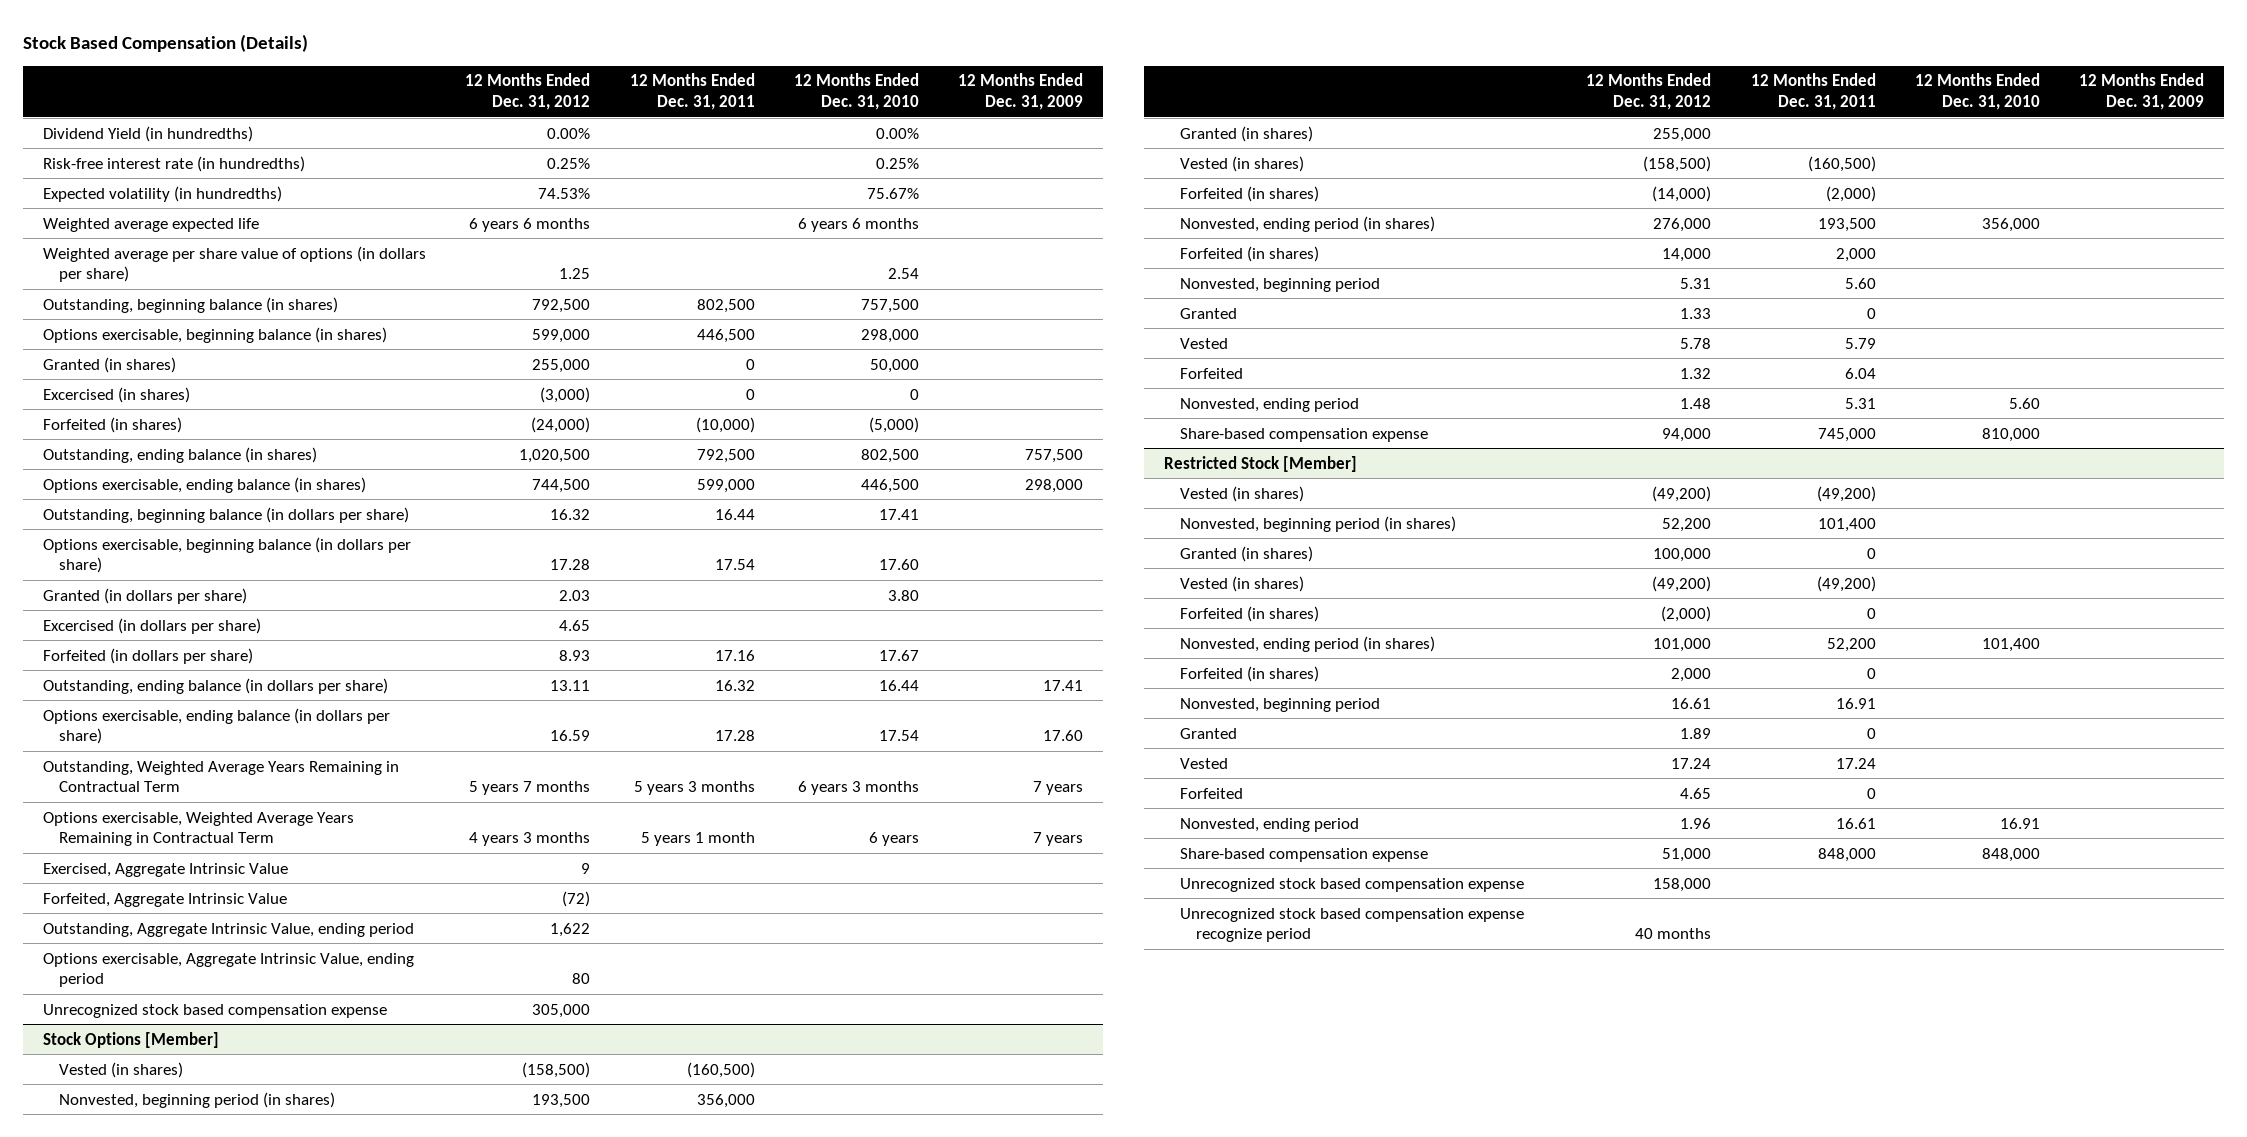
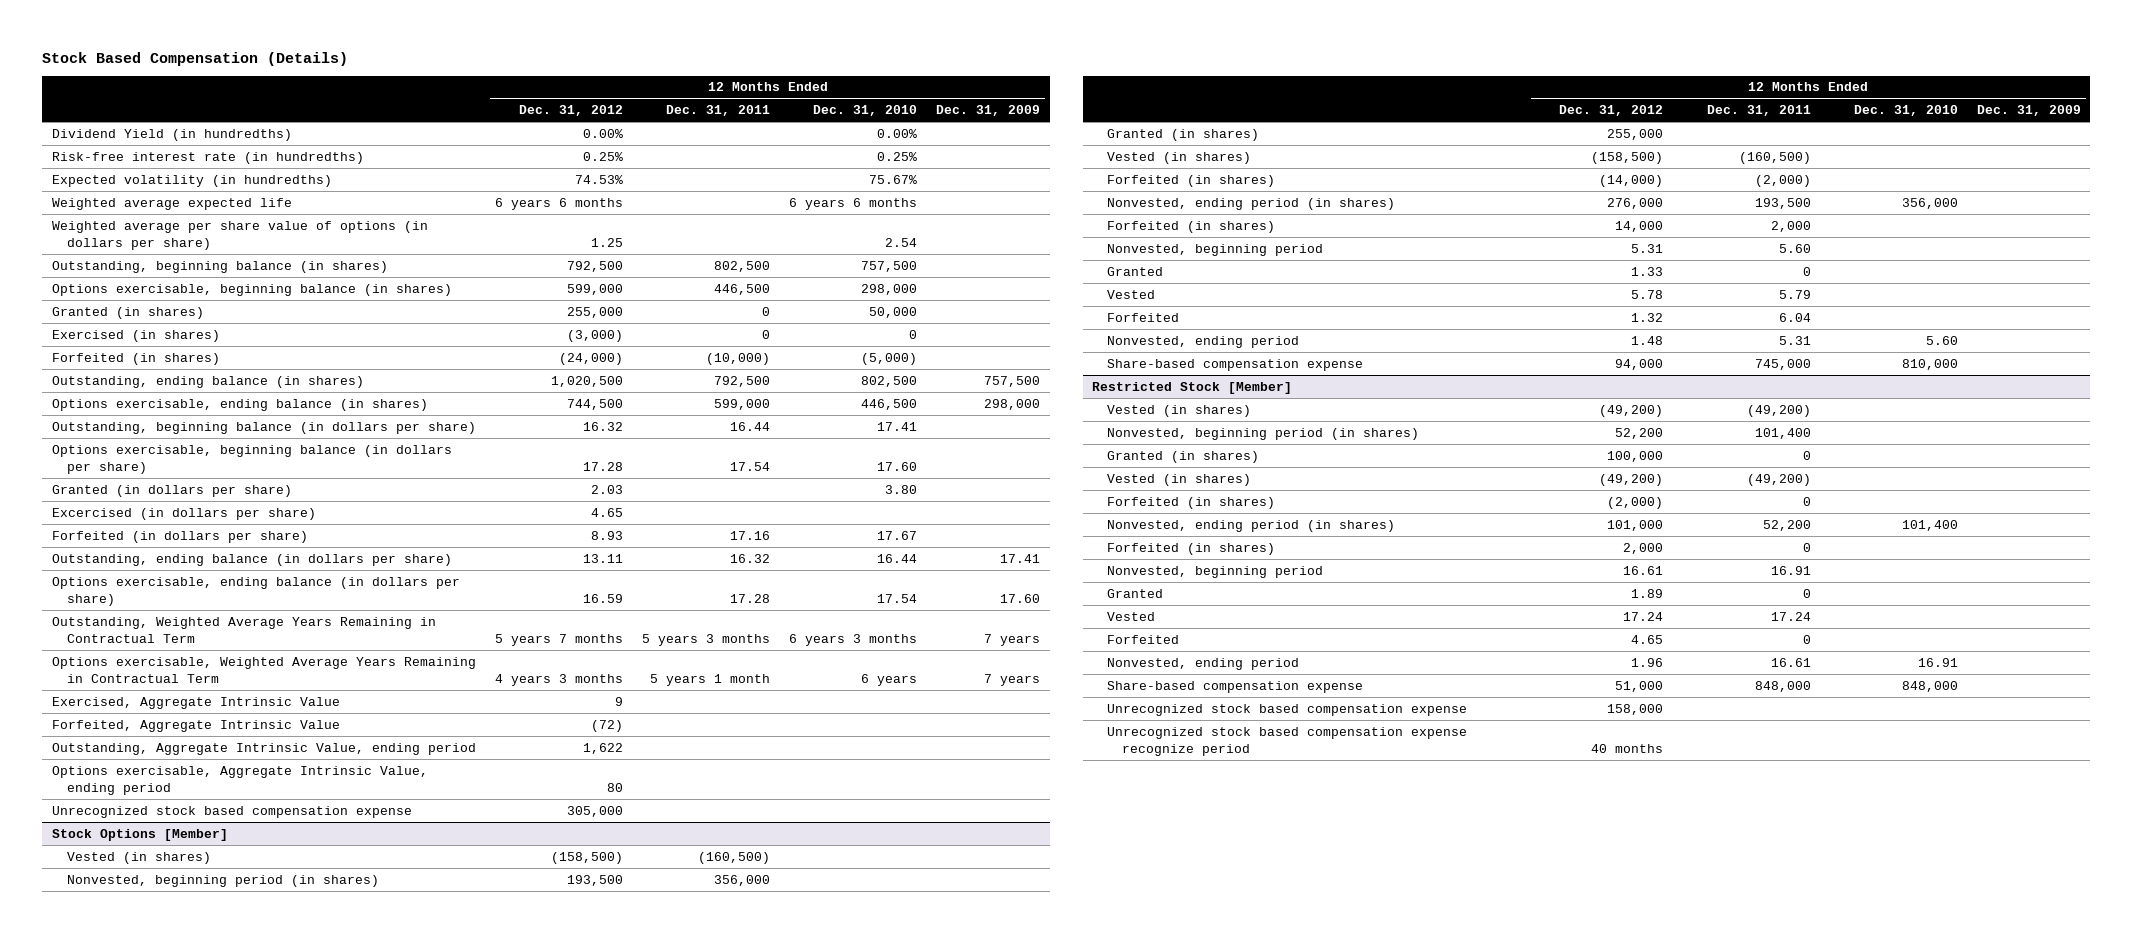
[42,386,190,403] Excercised (in shares) -> [51,329,220,342] Exercised (in shares)

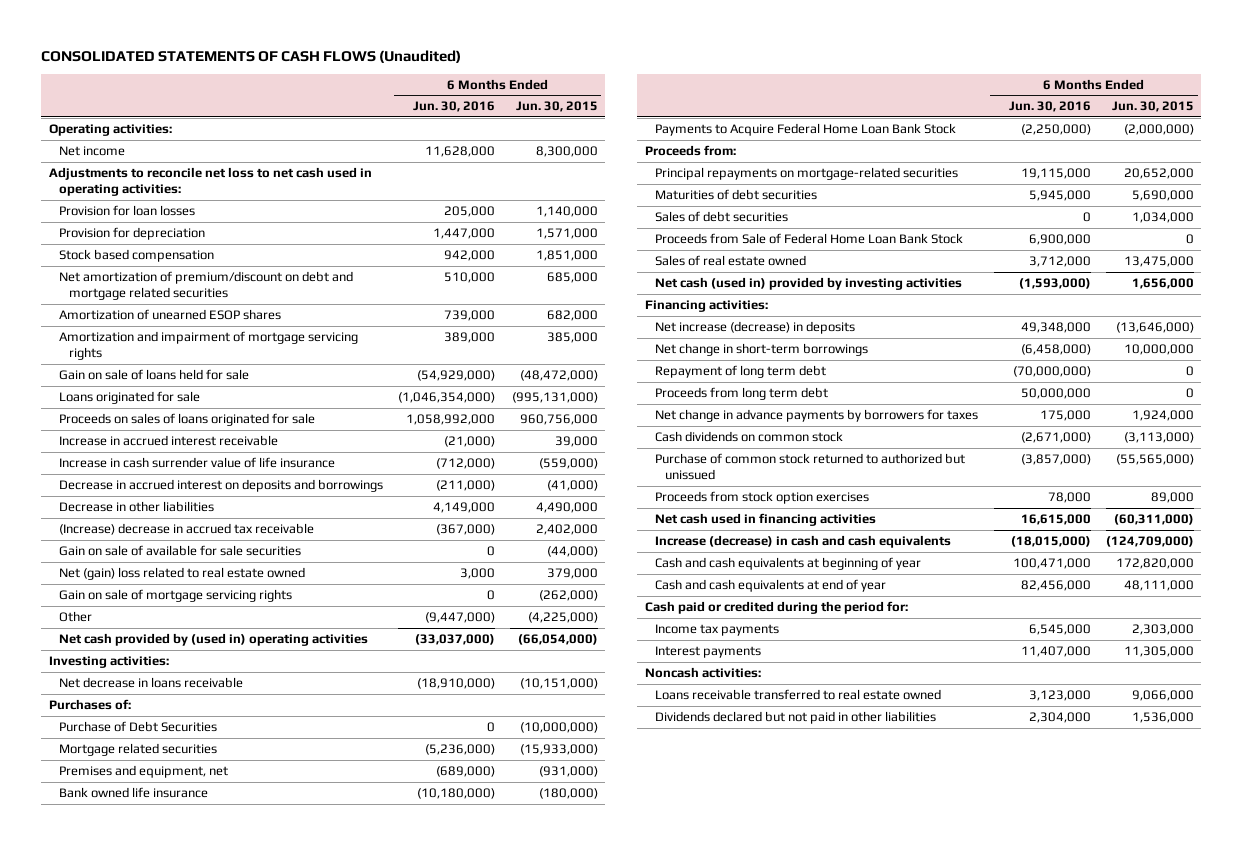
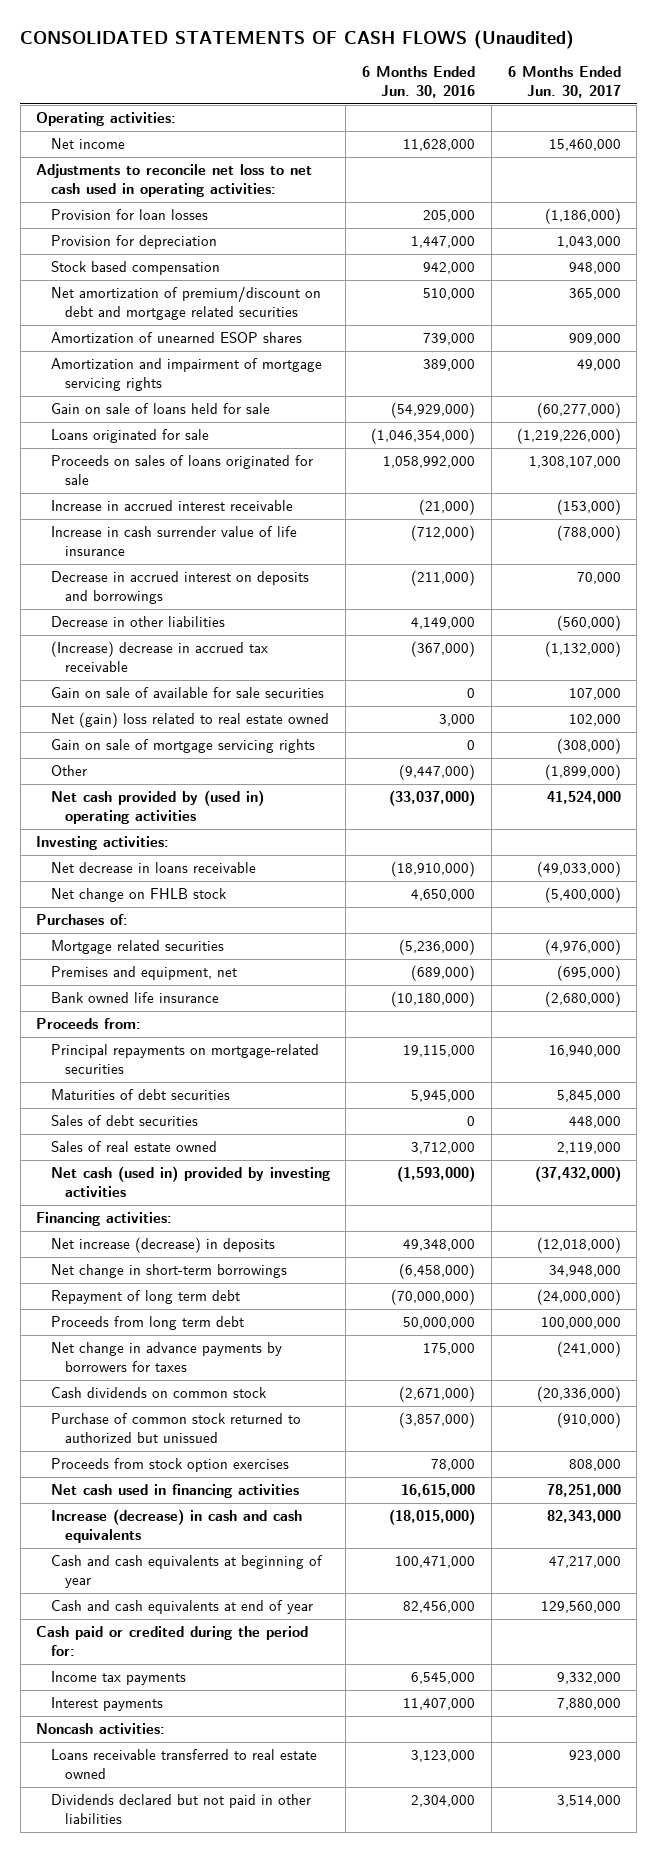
[515,101,598,113] Jun. 30, 2015 -> none
none -> [507,66,621,98] 6 Months Ended Jun. 30, 2017
none -> [50,888,227,903] Net change on FHLB stock
[58,720,217,732] Purchase of Debt Securities -> none
[654,122,956,136] Payments to Acquire Federal Home Loan Bank Stock -> none
[654,232,963,244] Proceeds from Sale of Federal Home Loan Bank Stock -> none

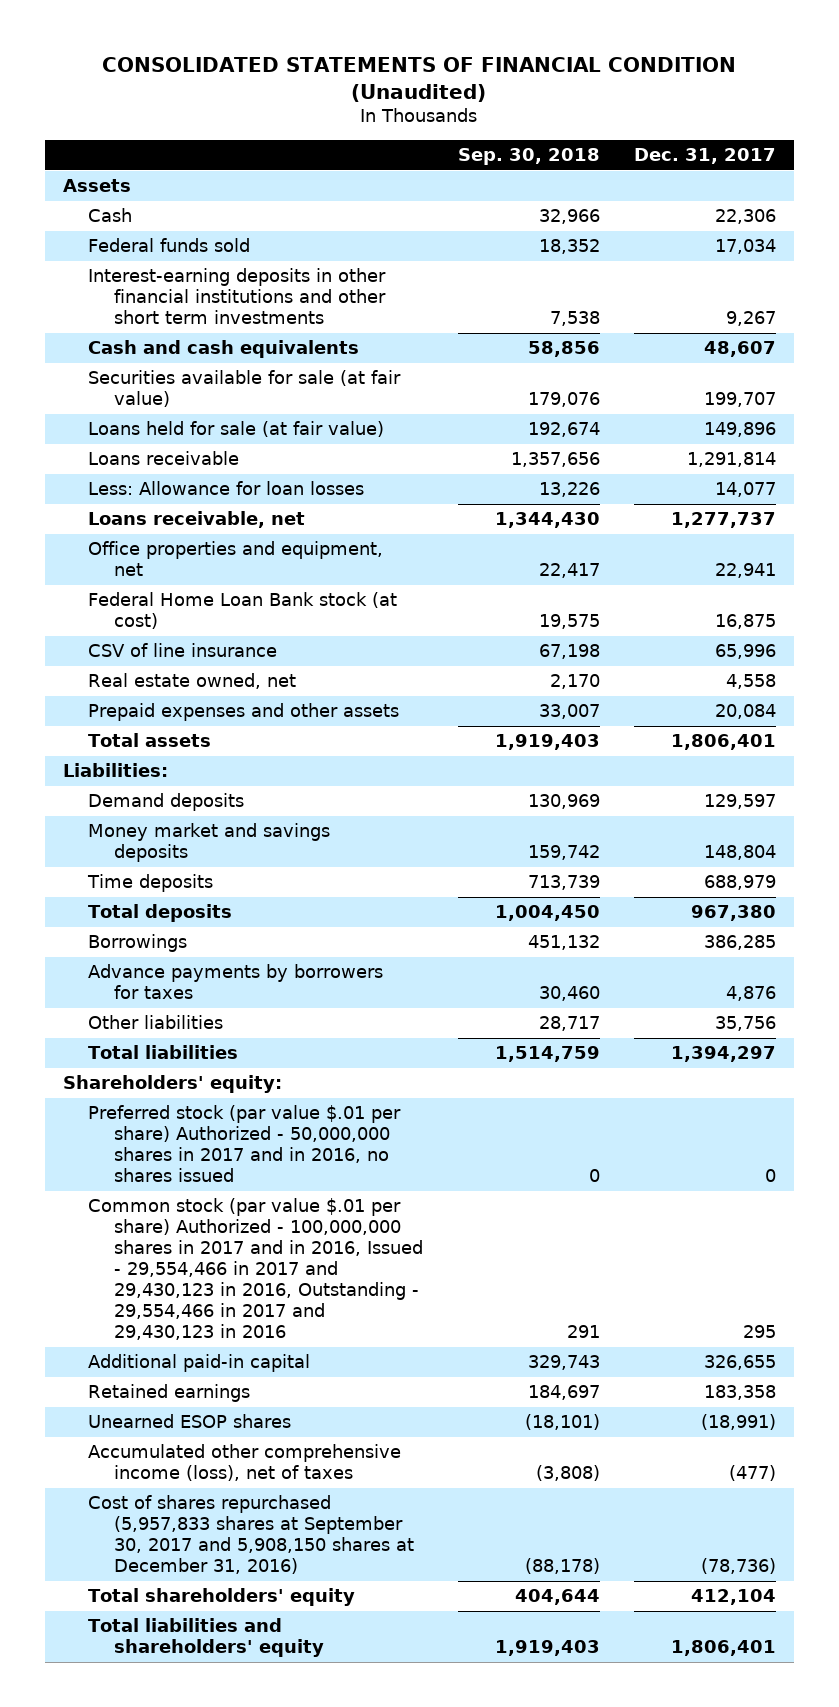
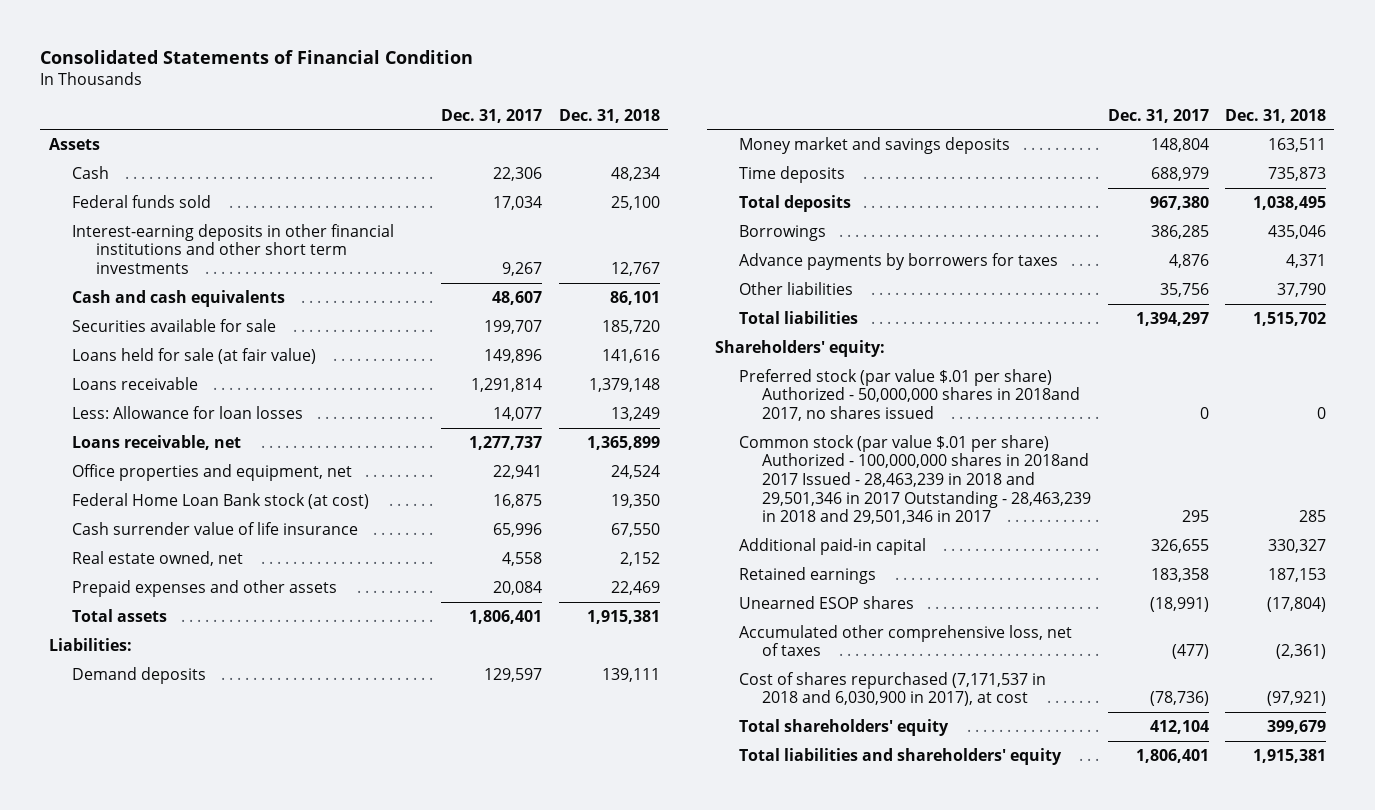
[102,57,737,103] CONSOLIDATED STATEMENTS OF FINANCIAL CONDITION (Unaudited) -> [40,50,474,65] Consolidated Statements of Financial Condition
[457,147,600,165] Sep. 30, 2018 -> none
none -> [558,108,660,123] Dec. 31, 2018
[88,370,402,408] Securities available for sale (at fair value) -> [72,318,277,332] Securities available for sale
[88,643,278,658] CSV of line insurance -> [72,521,359,535] Cash surrender value of life insurance
[88,1105,402,1183] Preferred stock (par value $.01 per share) Authorized - 50,000,000 shares in 2017 and in 2016, no shares issued -> [738,368,1081,422] Preferred stock (par value $.01 per share) Authorized - 50,000,000 shares in 2018and 2017, no shares issued
[88,1198,424,1341] Common stock (par value $.01 per share) Authorized - 100,000,000 shares in 2017 and in 2016, Issued - 29,554,466 in 2017 and 29,430,123 in 2016, Outstanding - 29,554,466 in 2017 and 29,430,123 in 2016 -> [738,434,1092,525] Common stock (par value $.01 per share) Authorized - 100,000,000 shares in 2018and 2017 Issued - 28,463,239 in 2018 and 29,501,346 in 2017 Outstanding - 28,463,239 in 2018 and 29,501,346 in 2017
[88,1444,402,1482] Accumulated other comprehensive income (loss), net of taxes -> [738,624,1072,657] Accumulated other comprehensive loss, net of taxes
[88,1495,415,1575] Cost of shares repurchased (5,957,833 shares at September 30, 2017 and 5,908,150 shares at December 31, 2016) -> [738,671,1046,707] Cost of shares repurchased (7,171,537 in 2018 and 6,030,900 in 2017), at cost

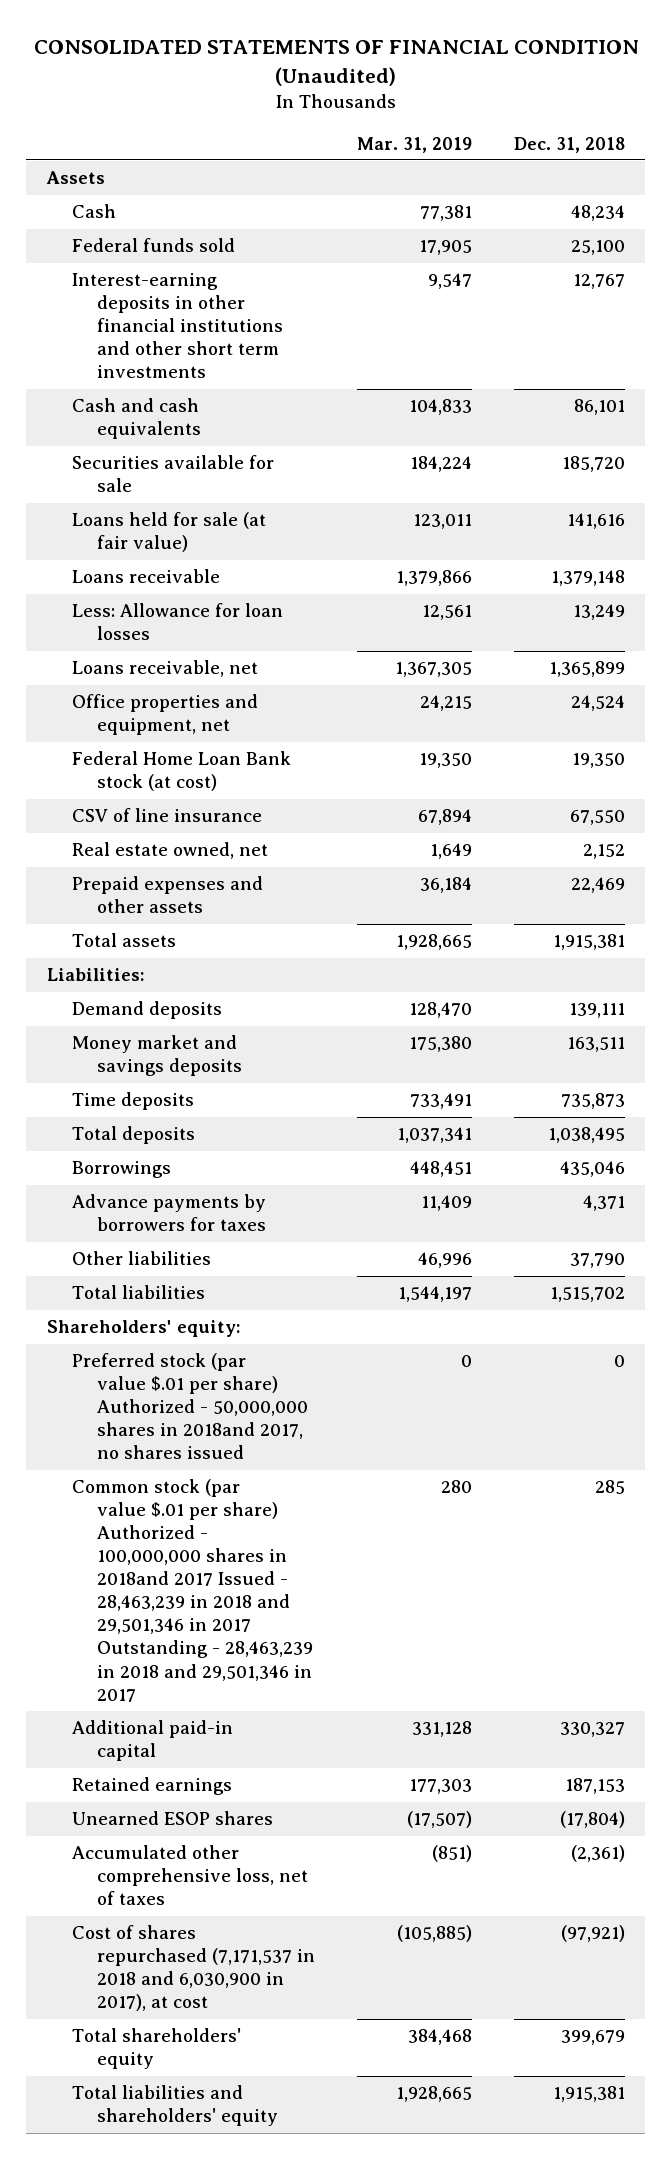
[40,50,474,65] Consolidated Statements of Financial Condition -> [33,40,639,87] CONSOLIDATED STATEMENTS OF FINANCIAL CONDITION (Unaudited)
[441,108,543,123] Dec. 31, 2017 -> none
none -> [356,136,472,153] Mar. 31, 2019
[72,521,359,535] Cash surrender value of life insurance -> [71,808,262,823] CSV of line insurance

